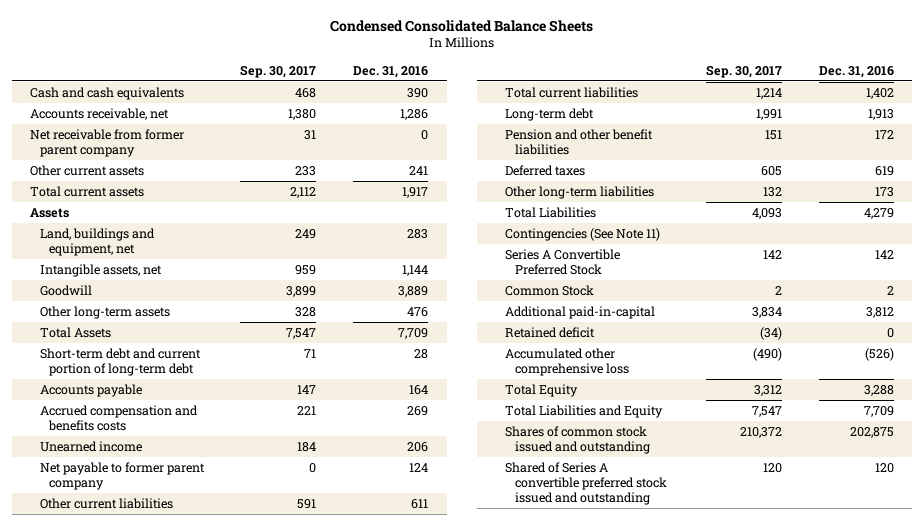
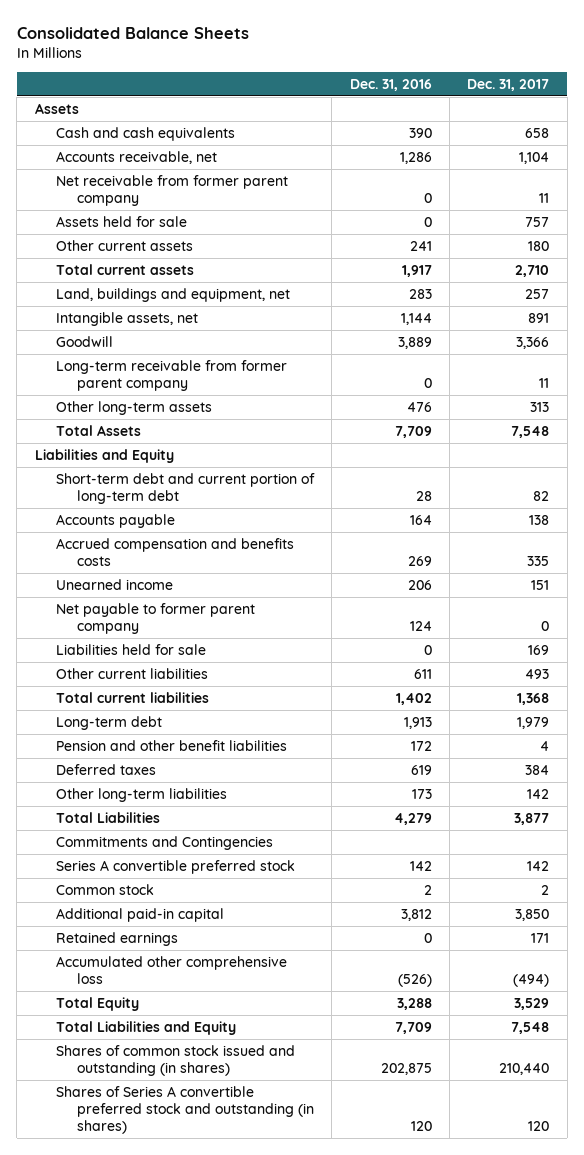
[330,19,594,32] Condensed Consolidated Balance Sheets -> [16,26,249,39] Consolidated Balance Sheets
[240,64,317,78] Sep. 30, 2017 -> none
none -> [467,79,550,92] Dec. 31, 2017
[30,208,70,219] Assets -> [34,102,79,114] Assets
none -> [55,215,187,227] Assets held for sale
none -> [55,359,287,391] Long-term receivable from former parent company
none -> [34,448,174,463] Liabilities and Equity
none -> [55,643,206,655] Liabilities held for sale
[505,228,661,242] Contingencies (See Note 11) -> [55,835,273,850] Commitments and Contingencies
[505,249,621,276] Series A Convertible Preferred Stock -> [55,859,295,874] Series A convertible preferred stock
[505,285,595,297] Common Stock -> [55,883,154,895] Common stock
[505,306,656,320] Additional paid-in-capital -> [55,907,224,922] Additional paid-in capital
[505,327,596,339] Retained deficit -> [55,931,178,946] Retained earnings
[505,426,651,455] Shares of common stock issued and outstanding -> [55,1044,295,1076] Shares of common stock issued and outstanding (in shares)
[505,462,668,506] Shared of Series A convertible preferred stock issued and outstanding -> [55,1085,315,1134] Shares of Series A convertible preferred stock and outstanding (in shares)

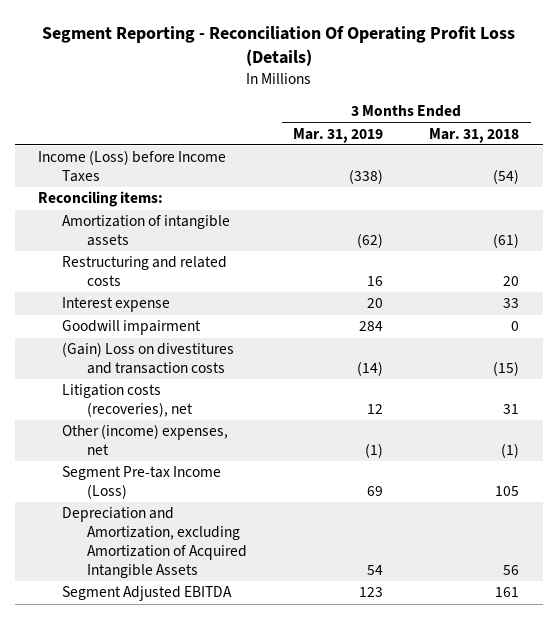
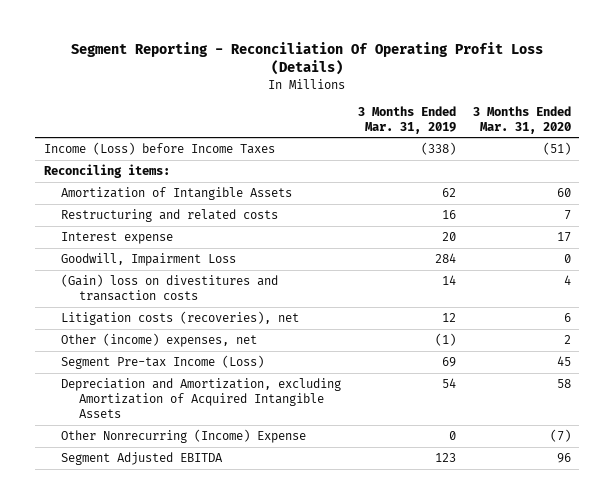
[429,127,520,143] Mar. 31, 2018 -> none
none -> [473,105,572,134] 3 Months Ended Mar. 31, 2020
[62,215,231,247] Amortization of intangible assets -> [61,187,293,201] Amortization of Intangible Assets
[357,233,384,249] (62) -> [442,188,457,198] 62
[62,320,202,336] Goodwill impairment -> [61,253,237,267] Goodwill, Impairment Loss
[62,342,235,375] (Gain) Loss on divestitures and transaction costs -> [61,274,279,302] (Gain) loss on divestitures and transaction costs
[357,361,384,377] (14) -> [442,275,457,286] 14
none -> [61,429,307,444] Other Nonrecurring (Income) Expense

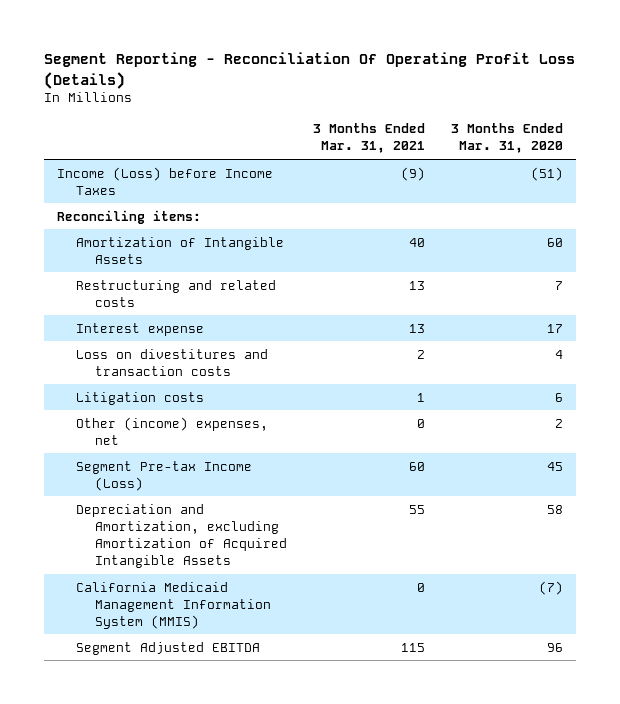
[358,105,457,134] 3 Months Ended Mar. 31, 2019 -> none
none -> [312,123,425,154] 3 Months Ended Mar. 31, 2021
[61,253,237,267] Goodwill, Impairment Loss -> none
[61,274,279,302] (Gain) loss on divestitures and transaction costs -> [75,348,268,376] Loss on divestitures and transaction costs
[61,311,300,326] Litigation costs (recoveries), net -> [75,391,204,405] Litigation costs
[61,429,307,444] Other Nonrecurring (Income) Expense -> none
none -> [75,581,271,629] California Medicaid Management Information System (MMIS)

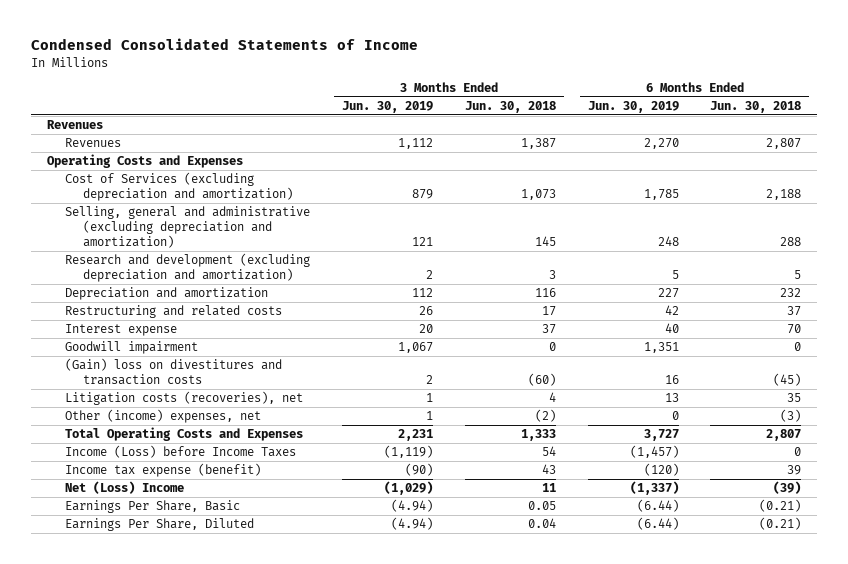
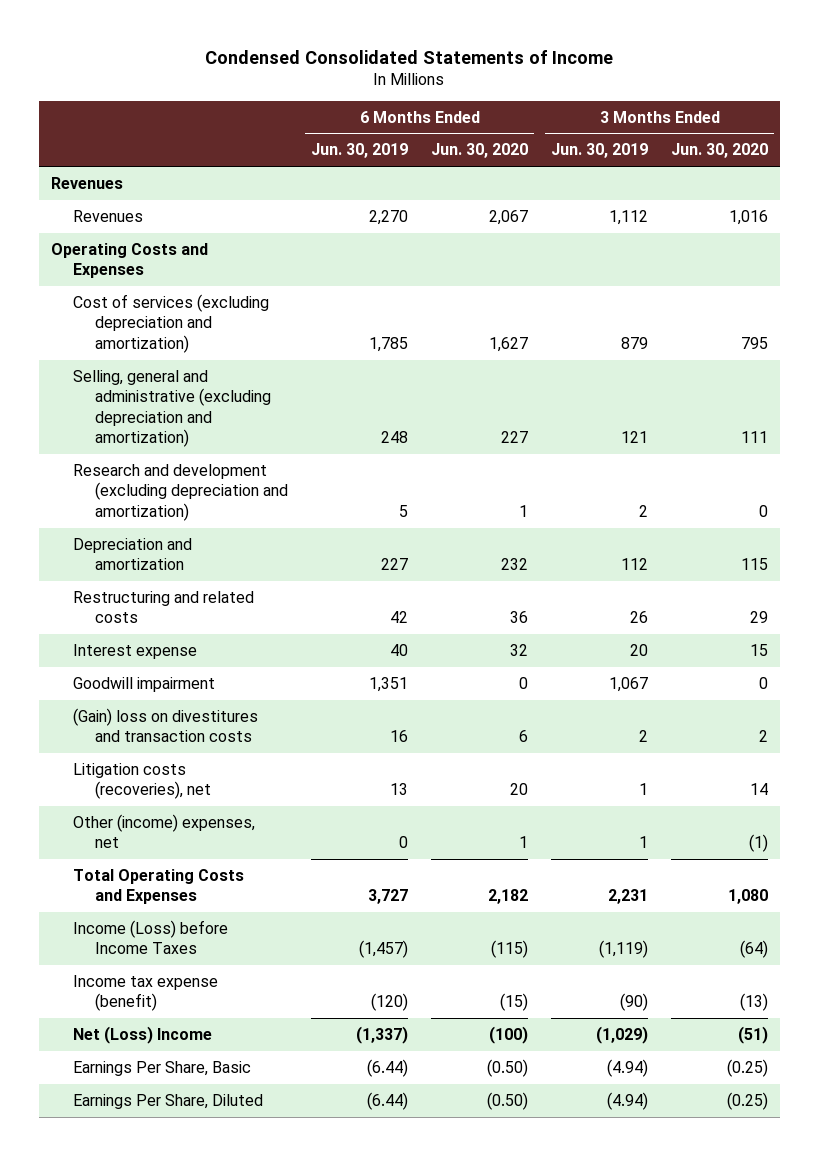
[464,100,556,113] Jun. 30, 2018 -> none
[710,100,802,113] Jun. 30, 2018 -> none
none -> [431,143,529,159] Jun. 30, 2020
none -> [671,143,769,159] Jun. 30, 2020
[64,172,293,202] Cost of Services (excluding depreciation and amortization) -> [72,293,269,353] Cost of services (excluding depreciation and amortization)

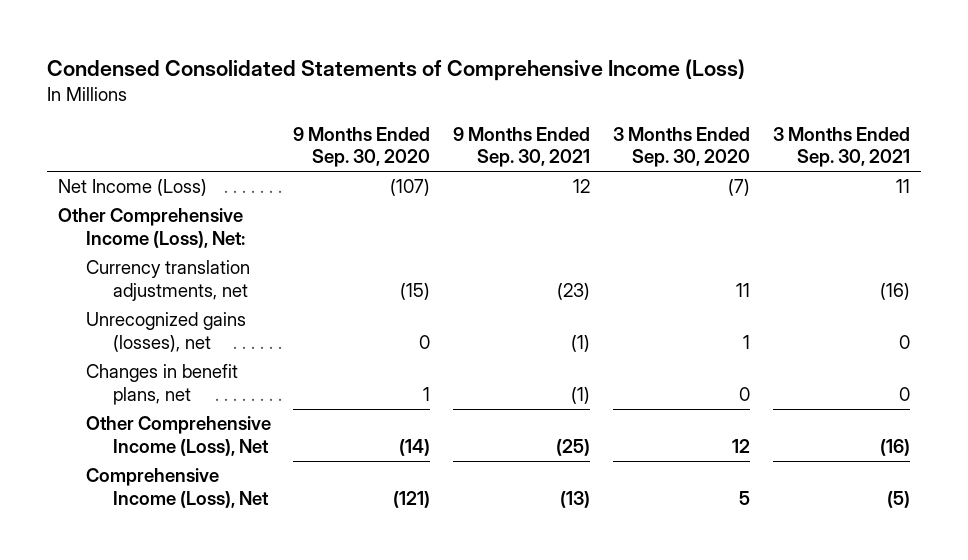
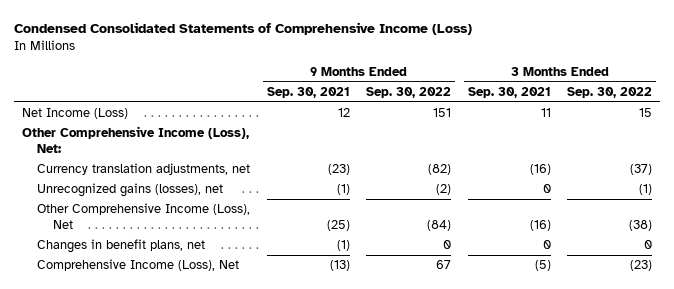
[293,126,431,168] 9 Months Ended Sep. 30, 2020 -> none
[613,126,751,168] 3 Months Ended Sep. 30, 2020 -> none
none -> [366,86,452,98] Sep. 30, 2022
none -> [567,86,653,98] Sep. 30, 2022
[85,364,238,405] Changes in benefit plans, net -> [37,239,206,254] Changes in benefit plans, net

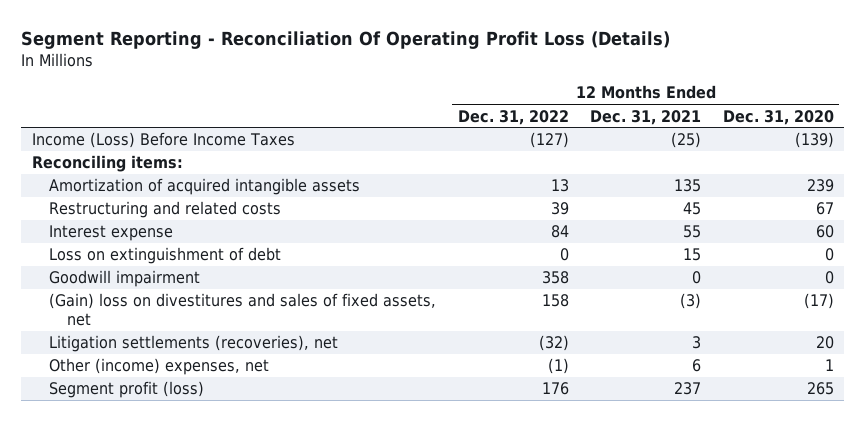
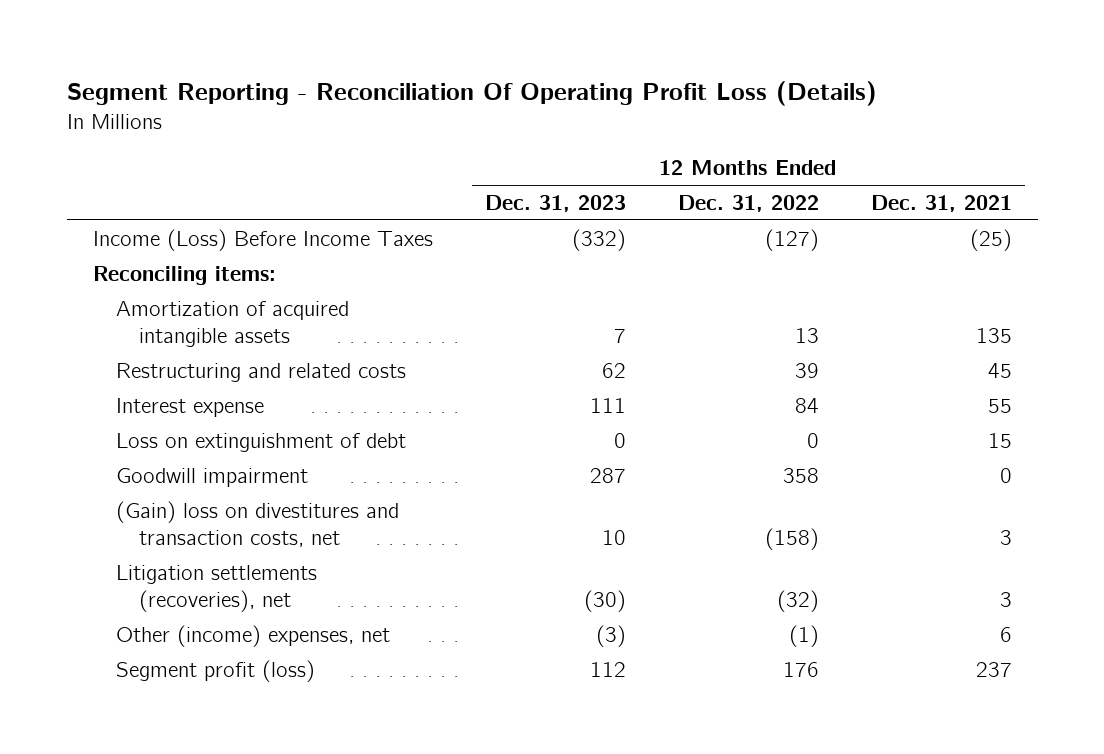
[722,109,834,125] Dec. 31, 2020 -> none
none -> [484,194,626,212] Dec. 31, 2023
[49,293,437,327] (Gain) loss on divestitures and sales of fixed assets, net -> [115,500,399,547] (Gain) loss on divestitures and transaction costs, net
[541,294,569,308] 158 -> [764,527,819,550] (158)
[680,293,702,310] (3) -> [999,529,1012,545] 3

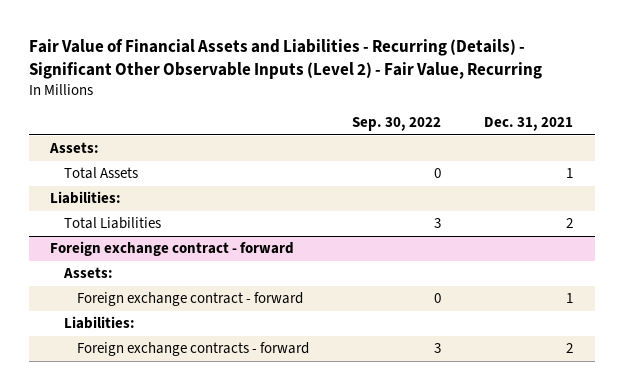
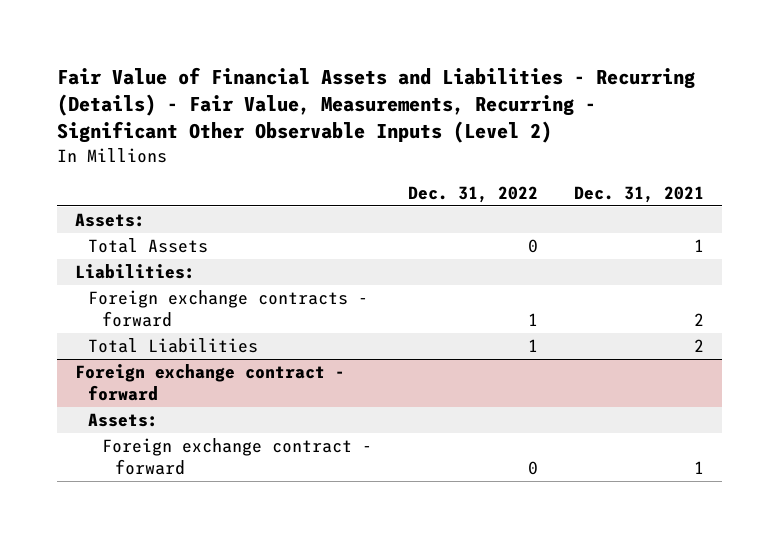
[28,38,542,79] Fair Value of Financial Assets and Liabilities - Recurring (Details) - Significant Other Observable Inputs (Level 2) - Fair Value, Recurring -> [56,67,695,144] Fair Value of Financial Assets and Liabilities - Recurring (Details) - Fair Value, Measurements, Recurring - Significant Other Observable Inputs (Level 2)
[352,117,442,132] Sep. 30, 2022 -> none
none -> [408,185,539,203] Dec. 31, 2022
none -> [88,290,369,328] Foreign exchange contracts - forward
[63,316,135,330] Liabilities: -> none
[77,342,310,357] Foreign exchange contracts - forward -> none

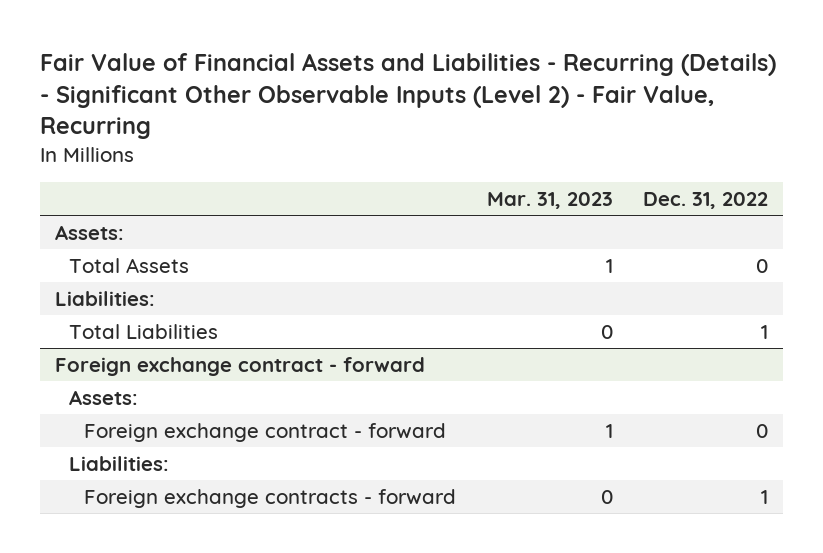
[56,67,695,144] Fair Value of Financial Assets and Liabilities - Recurring (Details) - Fair Value, Measurements, Recurring - Significant Other Observable Inputs (Level 2) -> [39,53,776,140] Fair Value of Financial Assets and Liabilities - Recurring (Details) - Significant Other Observable Inputs (Level 2) - Fair Value, Recurring
[574,185,705,203] Dec. 31, 2021 -> none
none -> [486,191,613,209] Mar. 31, 2023
[88,290,369,328] Foreign exchange contracts - forward -> none
none -> [69,455,170,471] Liabilities:
none -> [84,488,457,508] Foreign exchange contracts - forward

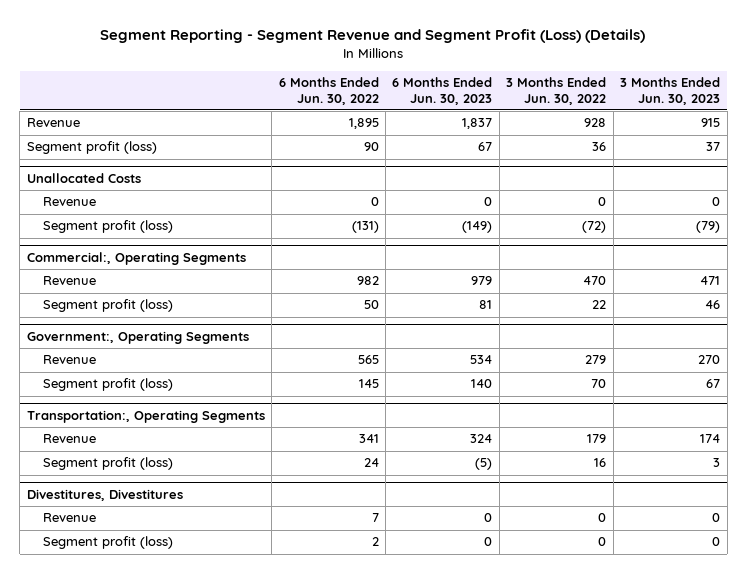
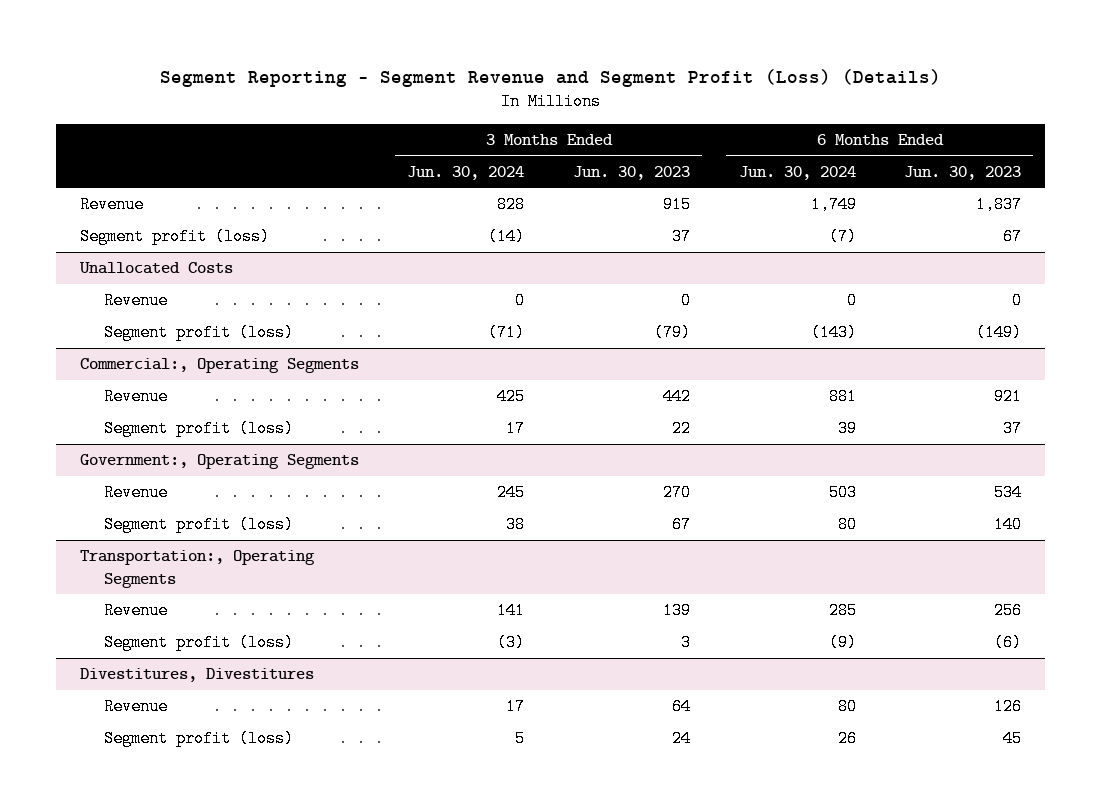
[278,77,379,105] 6 Months Ended Jun. 30, 2022 -> none
[506,77,607,105] 3 Months Ended Jun. 30, 2022 -> none
none -> [407,165,525,180] Jun. 30, 2024
none -> [738,165,856,180] Jun. 30, 2024
[471,276,493,286] 979 -> [994,388,1023,406] 921
[700,276,721,286] 471 -> [663,388,692,406] 442
[479,300,493,310] 81 -> [1003,420,1023,438] 37
[705,300,721,310] 46 -> [672,420,692,438] 22
[470,434,493,444] 324 -> [994,602,1023,620] 256
[700,434,721,444] 174 -> [663,602,692,620] 139
[475,458,493,471] (5) -> [994,634,1023,652] (6)
[484,513,493,523] 0 -> [994,698,1023,716] 126
[712,513,721,523] 0 -> [672,698,692,716] 64
[484,537,493,547] 0 -> [1003,730,1023,748] 45
[712,537,721,547] 0 -> [672,730,692,748] 24

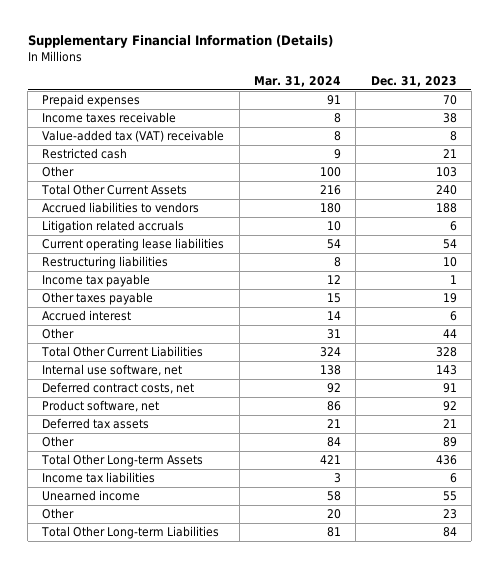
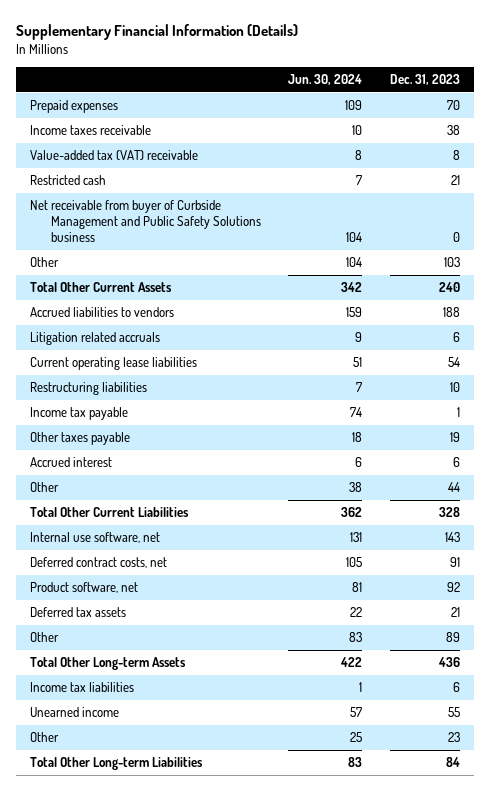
[254,75,342,87] Mar. 31, 2024 -> none
none -> [288,74,363,86] Jun. 30, 2024
none -> [29,200,261,243] Net receivable from buyer of Curbside Management and Public Safety Solutions business

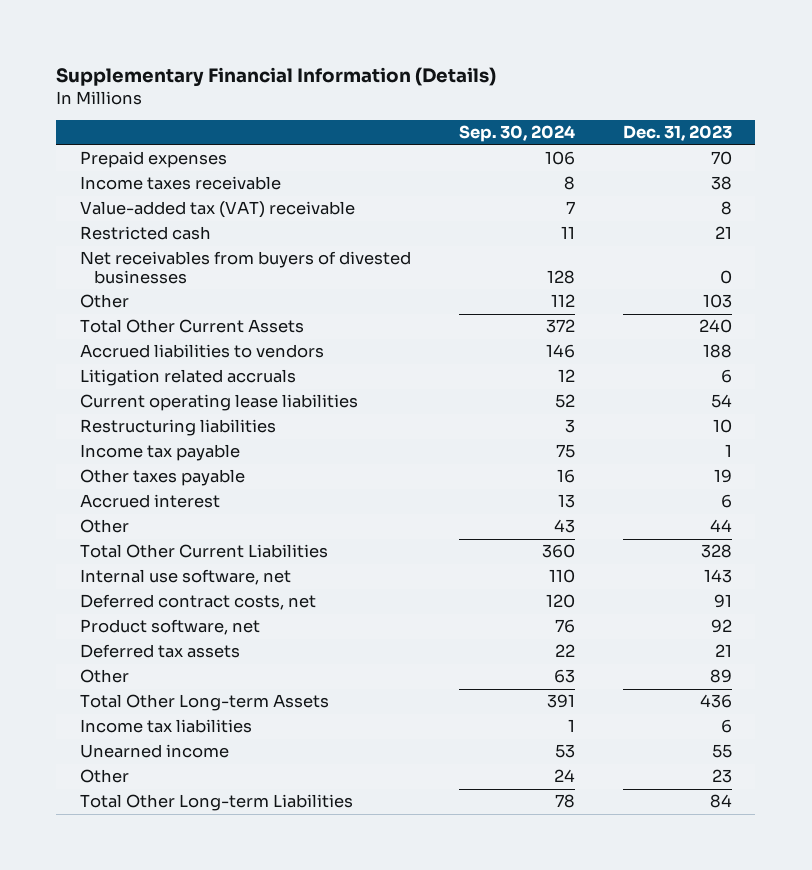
[288,74,363,86] Jun. 30, 2024 -> none
none -> [458,125,575,143] Sep. 30, 2024
[29,200,261,243] Net receivable from buyer of Curbside Management and Public Safety Solutions business -> [80,251,412,285] Net receivables from buyers of divested businesses

